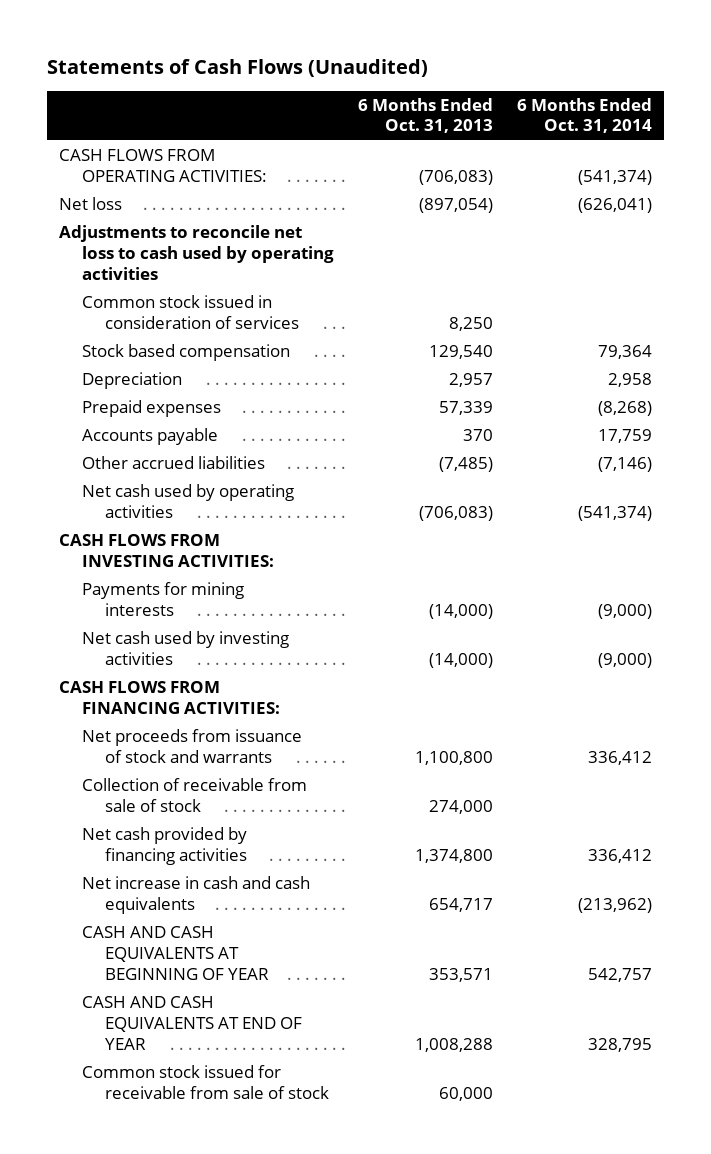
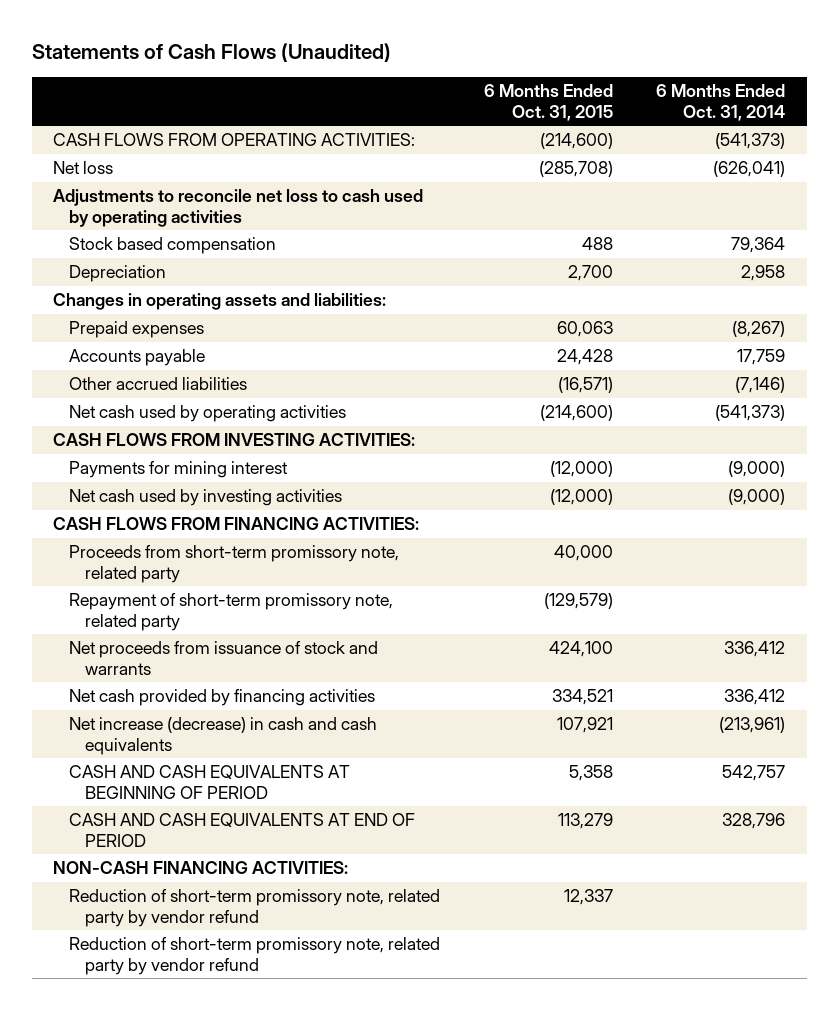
[358,97,494,134] 6 Months Ended Oct. 31, 2013 -> none
none -> [483,84,613,121] 6 Months Ended Oct. 31, 2015
[577,169,652,185] (541,374) -> [715,133,786,150] (541,373)
[82,295,300,329] Common stock issued in consideration of services -> none
none -> [53,293,387,311] Changes in operating assets and liabilities:
[597,401,652,417] (8,268) -> [732,321,786,338] (8,267)
[577,505,652,521] (541,374) -> [715,405,786,422] (541,373)
[82,582,245,616] Payments for mining interests -> [69,461,289,479] Payments for mining interest
none -> [69,545,400,583] Proceeds from short-term promissory note, related party
none -> [69,593,394,631] Repayment of short-term promissory note, related party
[82,778,308,812] Collection of receivable from sale of stock -> none
[82,1065,330,1099] Common stock issued for receivable from sale of stock -> none
[82,876,311,914] Net increase in cash and cash equivalents -> [69,717,378,755] Net increase (decrease) in cash and cash equivalents
[577,897,652,913] (213,962) -> [719,717,786,734] (213,961)
[82,926,270,980] CASH AND CASH EQUIVALENTS AT BEGINNING OF YEAR -> [69,765,351,799] CASH AND CASH EQUIVALENTS AT BEGINNING OF PERIOD
[82,996,303,1050] CASH AND CASH EQUIVALENTS AT END OF YEAR -> [69,813,416,847] CASH AND CASH EQUIVALENTS AT END OF PERIOD
[587,1037,652,1052] 328,795 -> [722,813,786,830] 328,796
none -> [53,861,349,875] NON-CASH FINANCING ACTIVITIES:
none -> [69,889,441,927] Reduction of short-term promissory note, related party by vendor refund
none -> [69,937,441,975] Reduction of short-term promissory note, related party by vendor refund

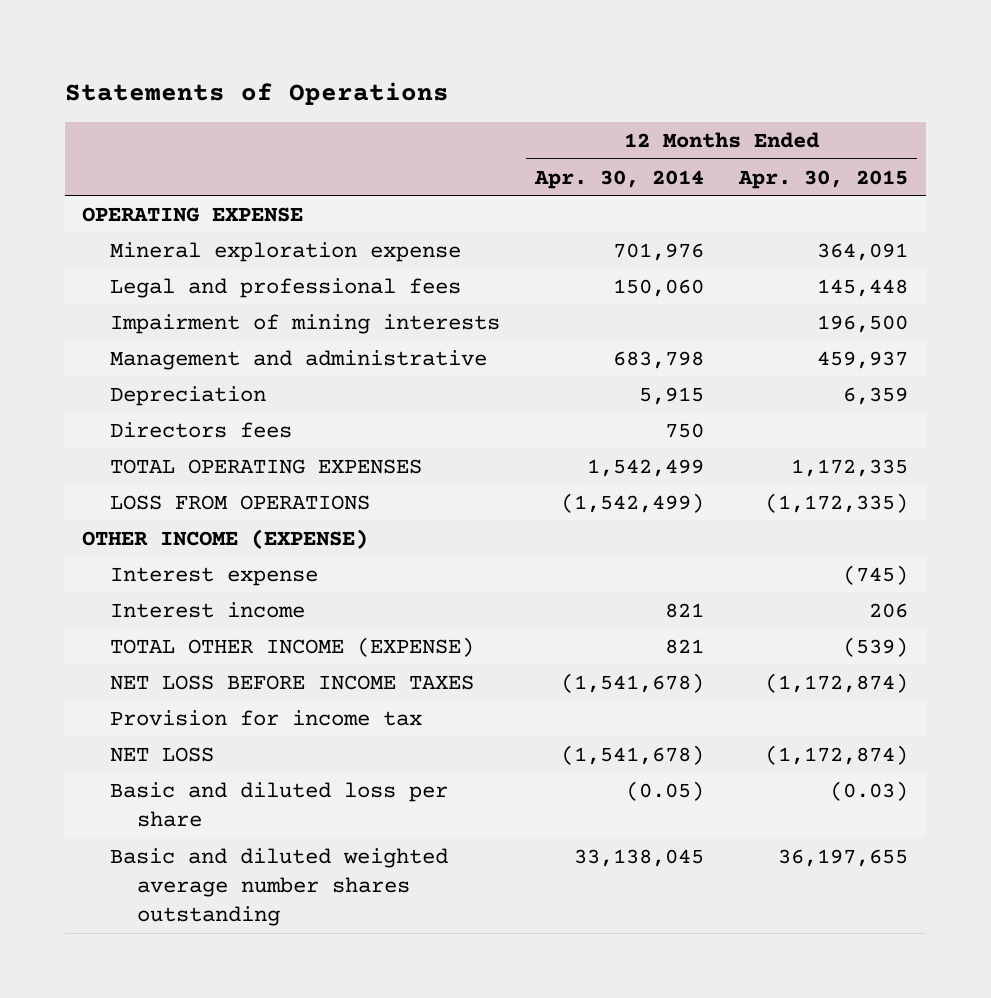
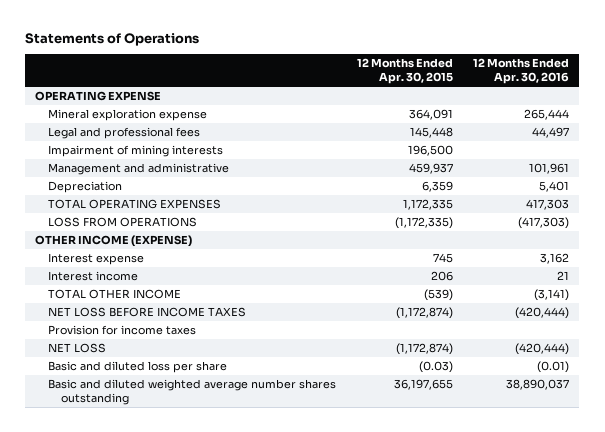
[534,169,705,189] Apr. 30, 2014 -> none
none -> [473,58,570,85] 12 Months Ended Apr. 30, 2016
[109,421,292,438] Directors fees -> none
[843,564,909,585] (745) -> [432,253,453,264] 745
[109,636,474,657] TOTAL OTHER INCOME (EXPENSE) -> [48,289,182,300] TOTAL OTHER INCOME
[109,709,422,726] Provision for income tax -> [48,325,197,336] Provision for income taxes

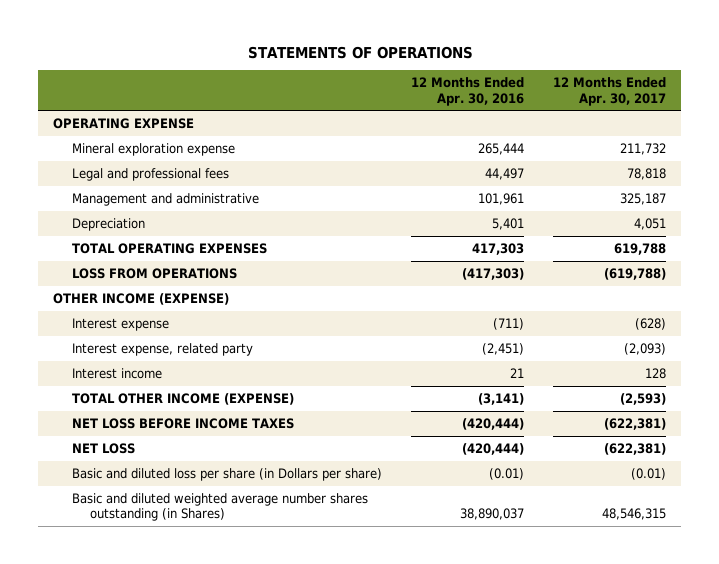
[25,32,200,46] Statements of Operations -> [247,45,473,59] STATEMENTS OF OPERATIONS
[356,58,453,85] 12 Months Ended Apr. 30, 2015 -> none
none -> [553,77,667,106] 12 Months Ended Apr. 30, 2017
[48,145,224,158] Impairment of mining interests -> none
[540,253,570,265] 3,162 -> [492,317,524,330] (711)
none -> [71,342,253,356] Interest expense, related party
[48,289,182,300] TOTAL OTHER INCOME -> [71,392,294,405] TOTAL OTHER INCOME (EXPENSE)
[48,325,197,336] Provision for income taxes -> none
[48,361,228,374] Basic and diluted loss per share -> [71,467,382,481] Basic and diluted loss per share (in Dollars per share)
[48,379,337,406] Basic and diluted weighted average number shares outstanding -> [71,492,368,522] Basic and diluted weighted average number shares outstanding (in Shares)

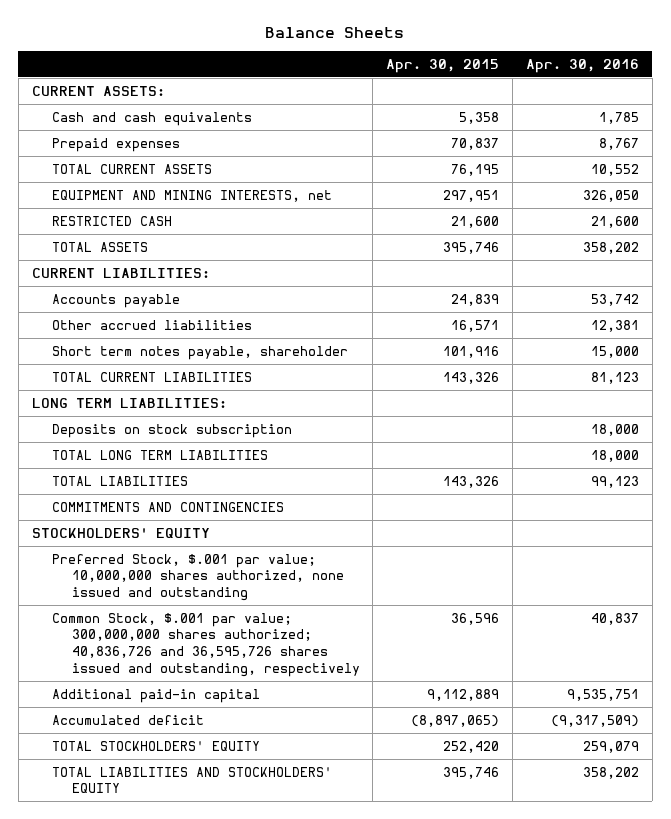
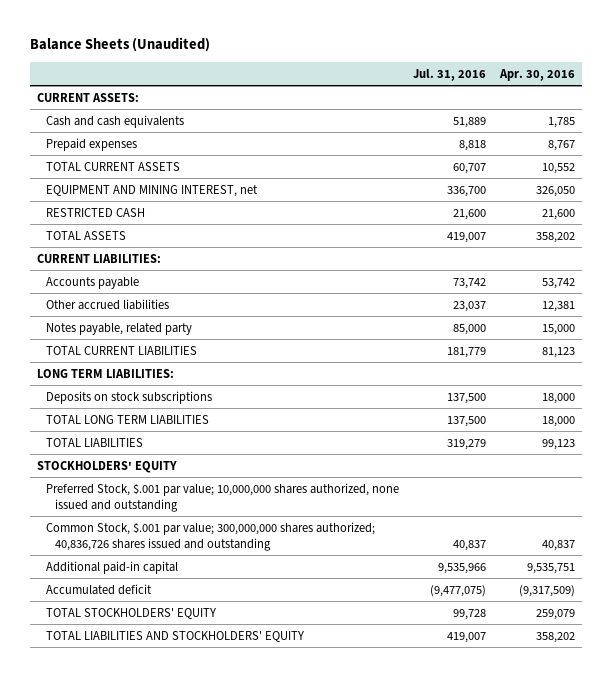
[265,27,405,39] Balance Sheets -> [29,37,210,53] Balance Sheets (Unaudited)
[386,58,500,73] Apr. 30, 2015 -> none
none -> [412,68,486,81] Jul. 31, 2016
[51,189,332,202] EQUIPMENT AND MINING INTERESTS, net -> [45,184,258,197] EQUIPMENT AND MINING INTEREST, net
[51,345,348,360] Short term notes payable, shareholder -> none
none -> [45,322,192,335] Notes payable, related party
[51,423,292,438] Deposits on stock subscription -> [45,390,212,404] Deposits on stock subscriptions
[51,501,284,512] COMMITMENTS AND CONTINGENCIES -> none
[51,612,360,677] Common Stock, $.001 par value; 300,000,000 shares authorized; 40,836,726 and 36,595,726 shares issued and outstanding, respectively -> [45,521,375,552] Common Stock, $.001 par value; 300,000,000 shares authorized; 40,836,726 shares issued and outstanding

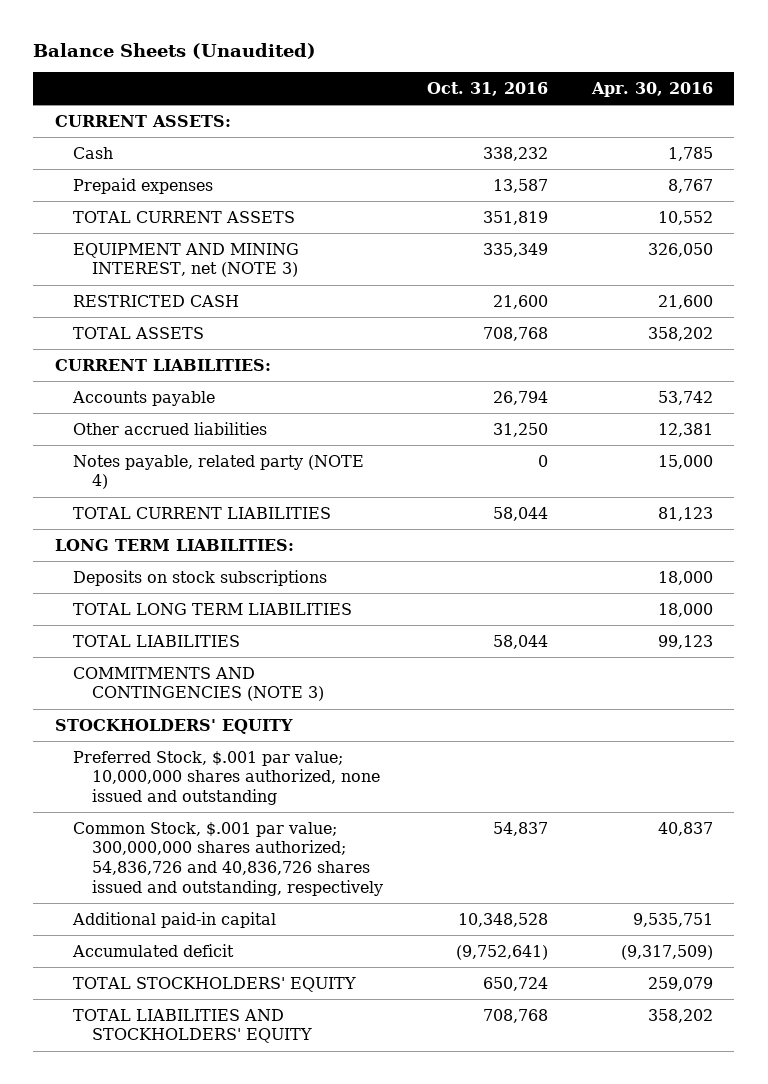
[412,68,486,81] Jul. 31, 2016 -> none
none -> [426,81,548,96] Oct. 31, 2016
[45,114,184,128] Cash and cash equivalents -> [73,146,114,159] Cash
[45,184,258,197] EQUIPMENT AND MINING INTEREST, net -> [73,242,300,278] EQUIPMENT AND MINING INTEREST, net (NOTE 3)
[45,322,192,335] Notes payable, related party -> [73,454,365,490] Notes payable, related party (NOTE 4)
none -> [73,666,324,702] COMMITMENTS AND CONTINGENCIES (NOTE 3)
[45,521,375,552] Common Stock, $.001 par value; 300,000,000 shares authorized; 40,836,726 shares issued and outstanding -> [73,821,383,896] Common Stock, $.001 par value; 300,000,000 shares authorized; 54,836,726 and 40,836,726 shares issued and outstanding, respectively

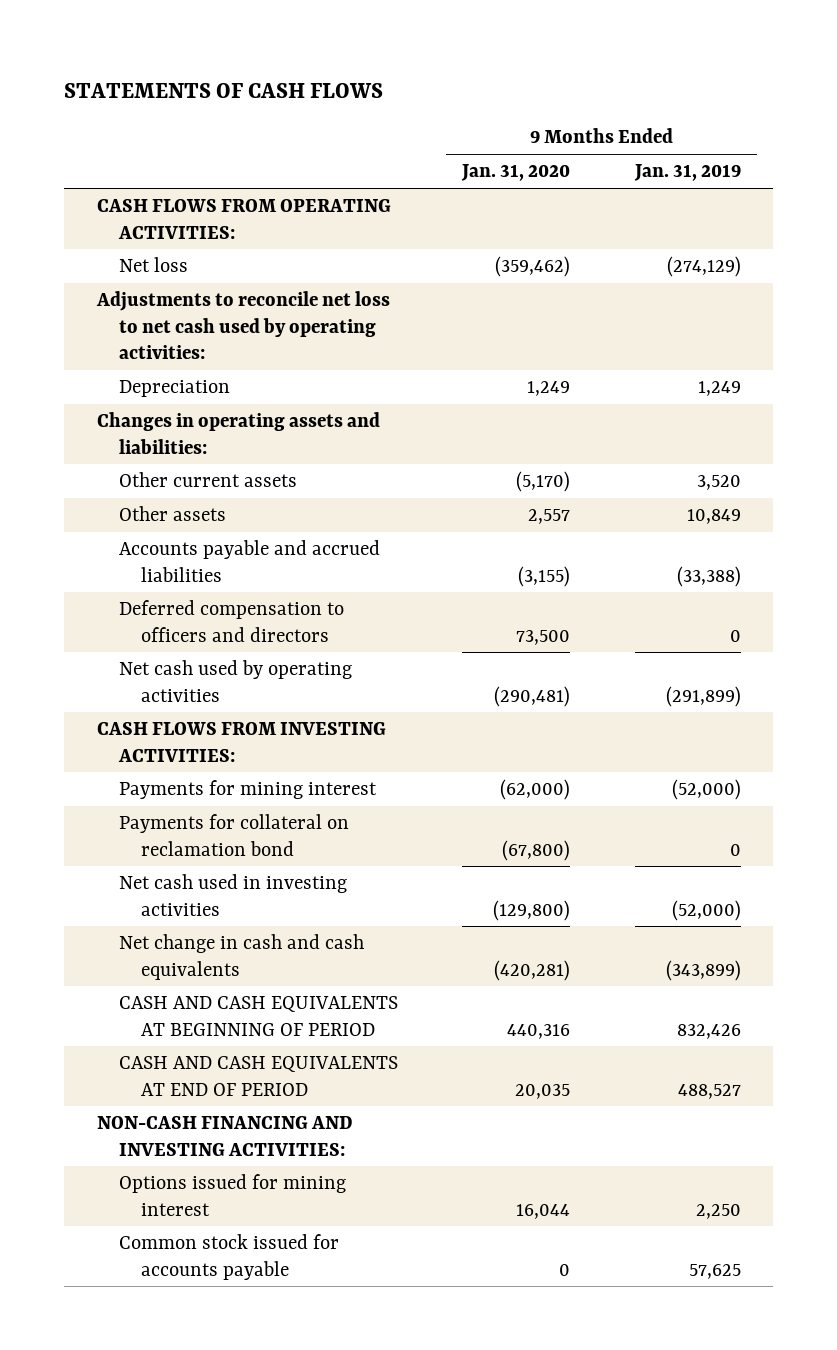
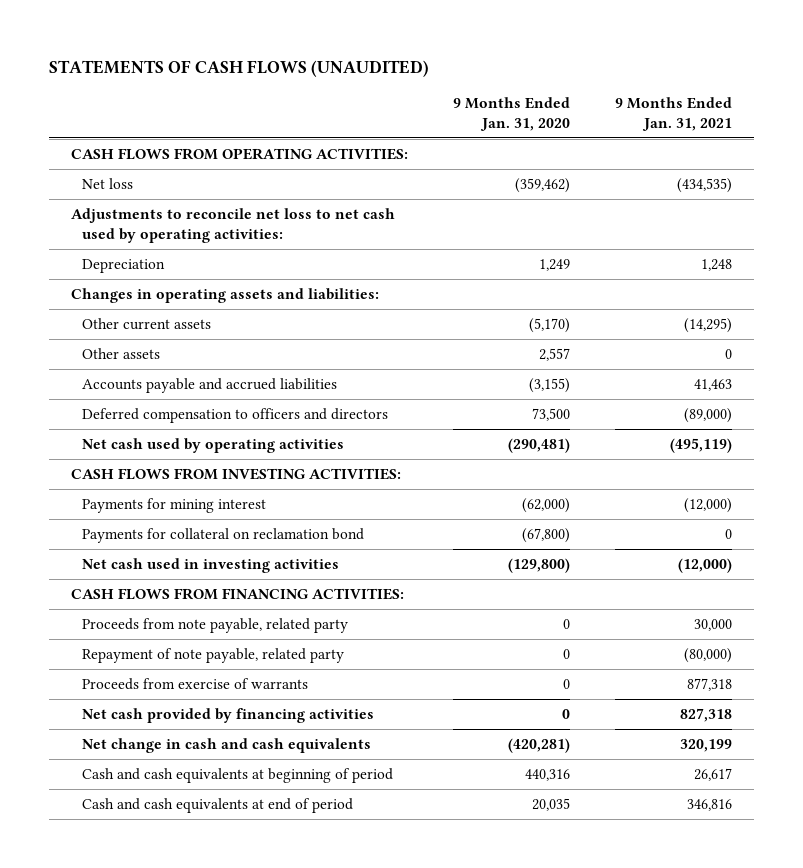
[64,83,384,99] STATEMENTS OF CASH FLOWS -> [49,59,430,77] STATEMENTS OF CASH FLOWS (UNAUDITED)
[633,164,741,182] Jan. 31, 2019 -> none
none -> [614,97,732,131] 9 Months Ended Jan. 31, 2021
none -> [71,588,405,601] CASH FLOWS FROM FINANCING ACTIVITIES:
none -> [82,618,349,634] Proceeds from note payable, related party
none -> [82,648,345,664] Repayment of note payable, related party
none -> [82,678,309,691] Proceeds from exercise of warrants
none -> [82,708,375,724] Net cash provided by financing activities
[96,1116,353,1156] NON-CASH FINANCING AND INVESTING ACTIVITIES: -> none
[119,1174,347,1216] Options issued for mining interest -> none
[119,1234,340,1280] Common stock issued for accounts payable -> none
[119,996,399,1036] CASH AND CASH EQUIVALENTS AT BEGINNING OF PERIOD -> [82,768,394,784] Cash and cash equivalents at beginning of period
[119,1056,399,1096] CASH AND CASH EQUIVALENTS AT END OF PERIOD -> [82,798,354,814] Cash and cash equivalents at end of period

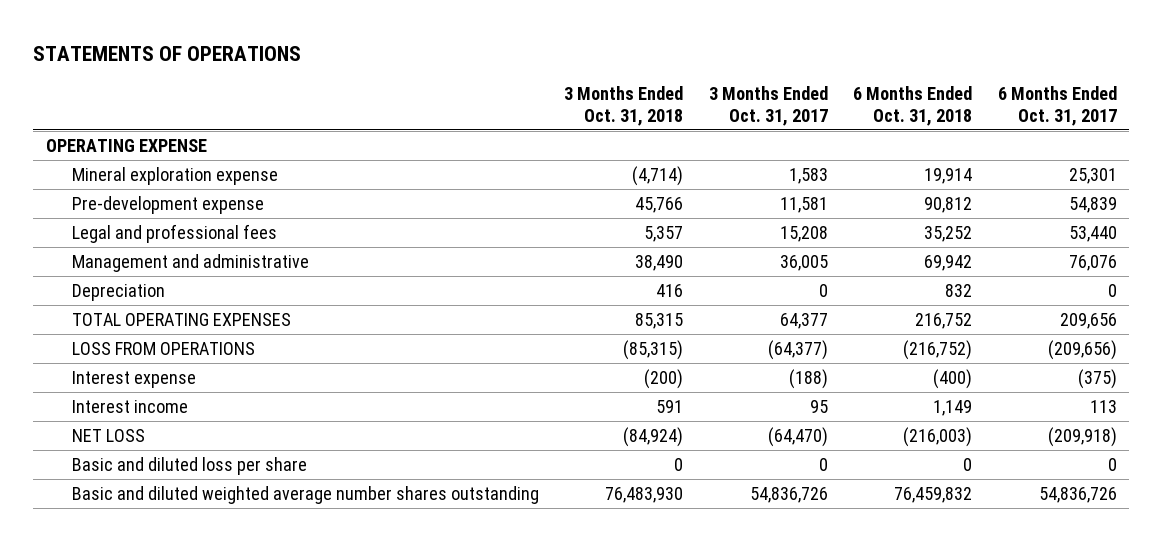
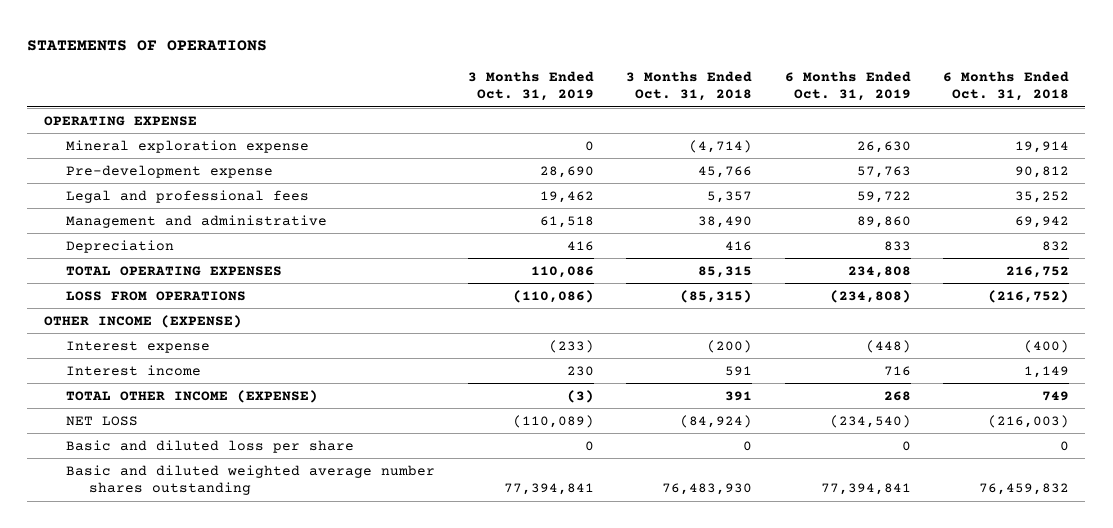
[708,86,828,126] 3 Months Ended Oct. 31, 2017 -> none
[997,86,1117,126] 6 Months Ended Oct. 31, 2017 -> none
none -> [467,71,594,102] 3 Months Ended Oct. 31, 2019
none -> [784,71,911,102] 6 Months Ended Oct. 31, 2019
none -> [43,314,242,328] OTHER INCOME (EXPENSE)
none -> [66,389,319,403] TOTAL OTHER INCOME (EXPENSE)

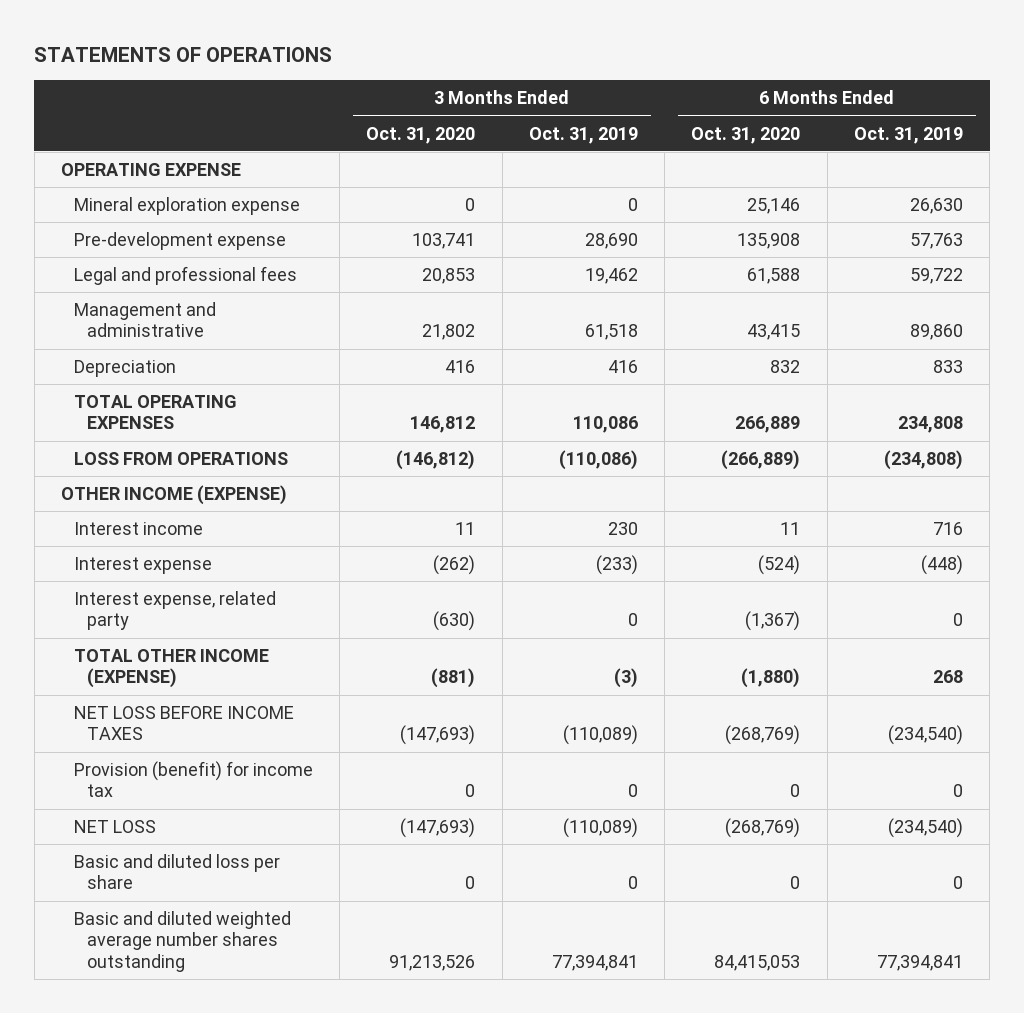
[626,71,753,102] 3 Months Ended Oct. 31, 2018 -> none
[943,71,1070,102] 6 Months Ended Oct. 31, 2018 -> none
none -> [366,126,476,144] Oct. 31, 2020
none -> [691,126,801,144] Oct. 31, 2020
[66,340,211,353] Interest expense -> [73,557,212,575] Interest expense
none -> [73,591,276,631] Interest expense, related party
none -> [73,706,294,741] NET LOSS BEFORE INCOME TAXES
none -> [73,761,313,798] Provision (benefit) for income tax

